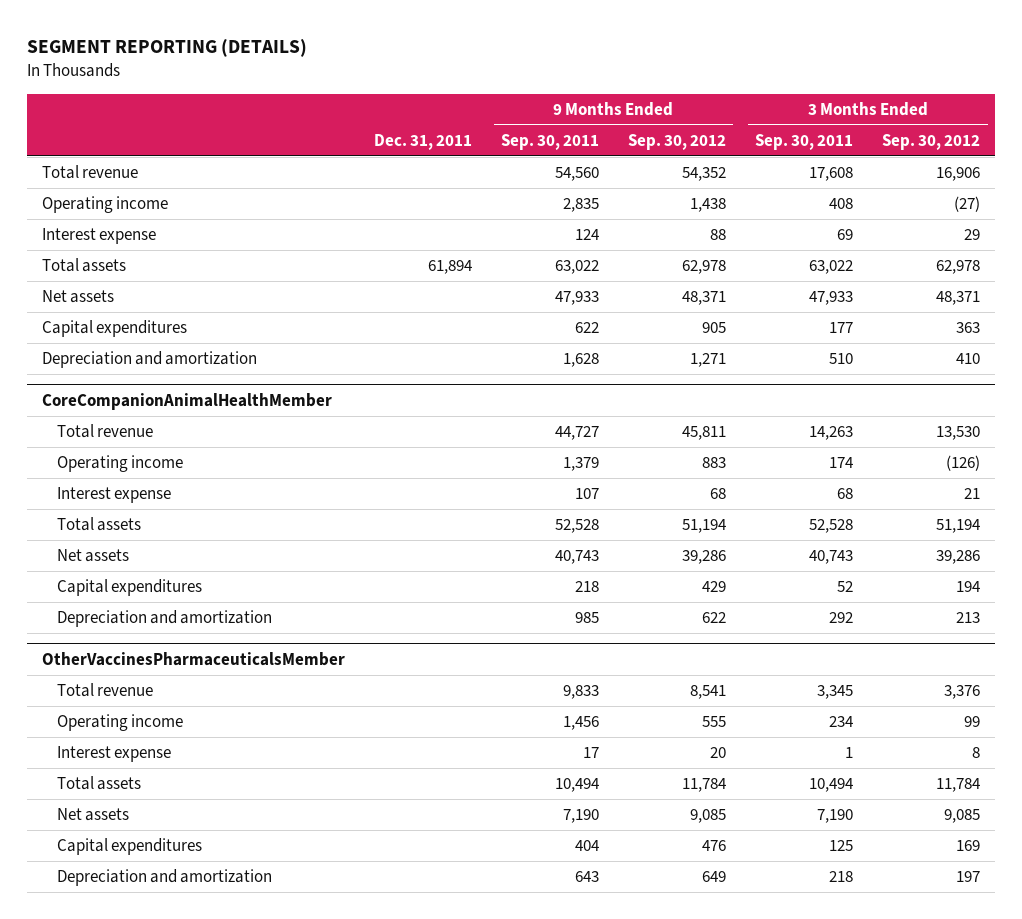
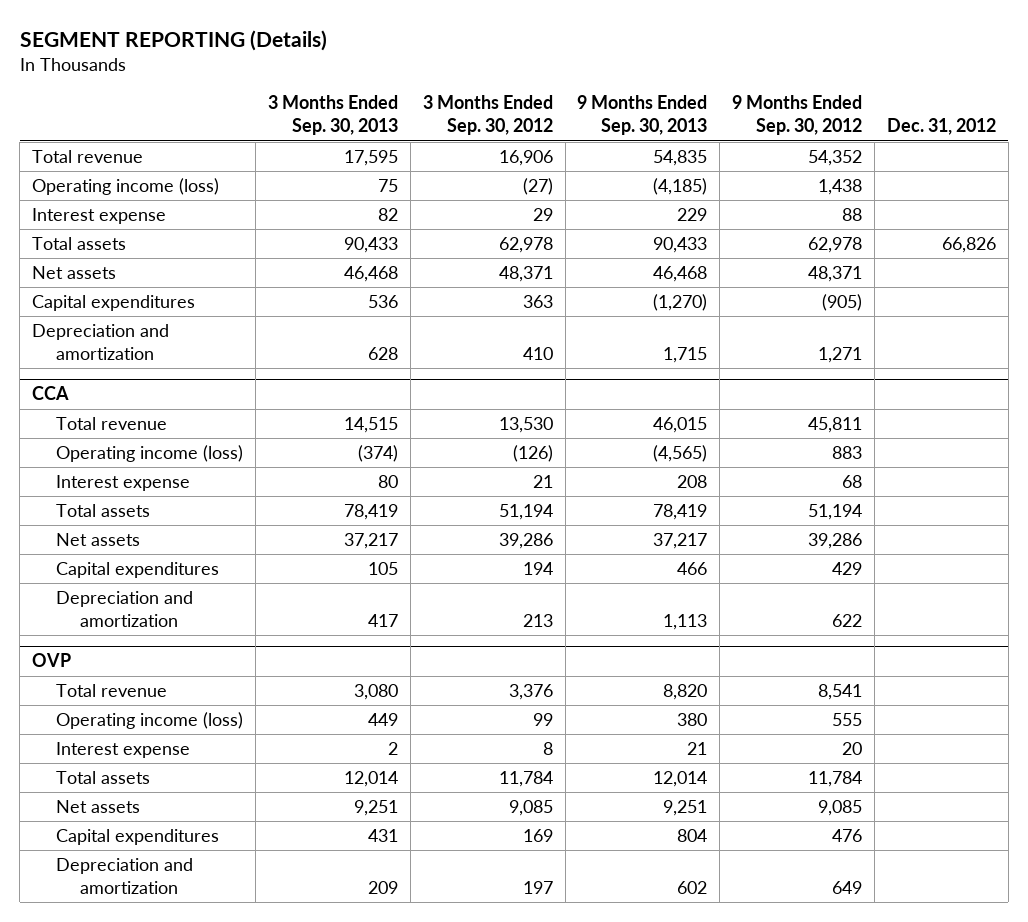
[26,39,307,58] SEGMENT REPORTING (DETAILS) -> [19,29,327,51] SEGMENT REPORTING (Details)
[373,133,472,150] Dec. 31, 2011 -> none
[500,133,599,150] Sep. 30, 2011 -> none
[755,133,854,150] Sep. 30, 2011 -> none
none -> [267,95,398,136] 3 Months Ended Sep. 30, 2013
none -> [577,95,708,136] 9 Months Ended Sep. 30, 2013
none -> [886,118,996,136] Dec. 31, 2012
[41,196,168,214] Operating income -> [31,177,219,195] Operating income (loss)
[702,322,727,334] 905 -> [822,293,863,311] (905)
[41,392,332,410] CoreCompanionAnimalHealthMember -> none
none -> [31,386,69,401] CCA
[56,455,183,473] Operating income -> [56,444,244,462] Operating income (loss)
[41,651,345,666] OtherVaccinesPharmaceuticalsMember -> none
none -> [31,653,71,668] OVP
[56,714,183,732] Operating income -> [56,711,244,729] Operating income (loss)

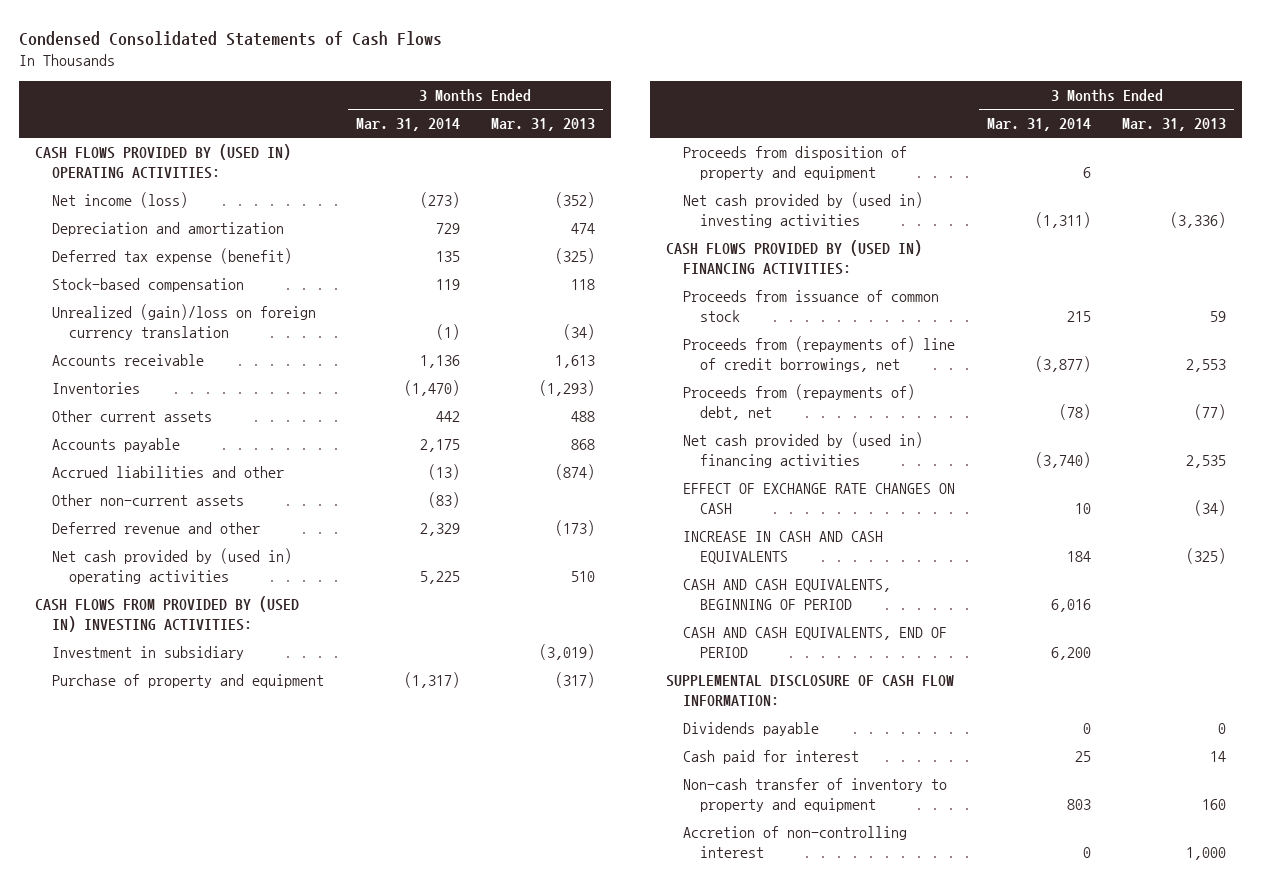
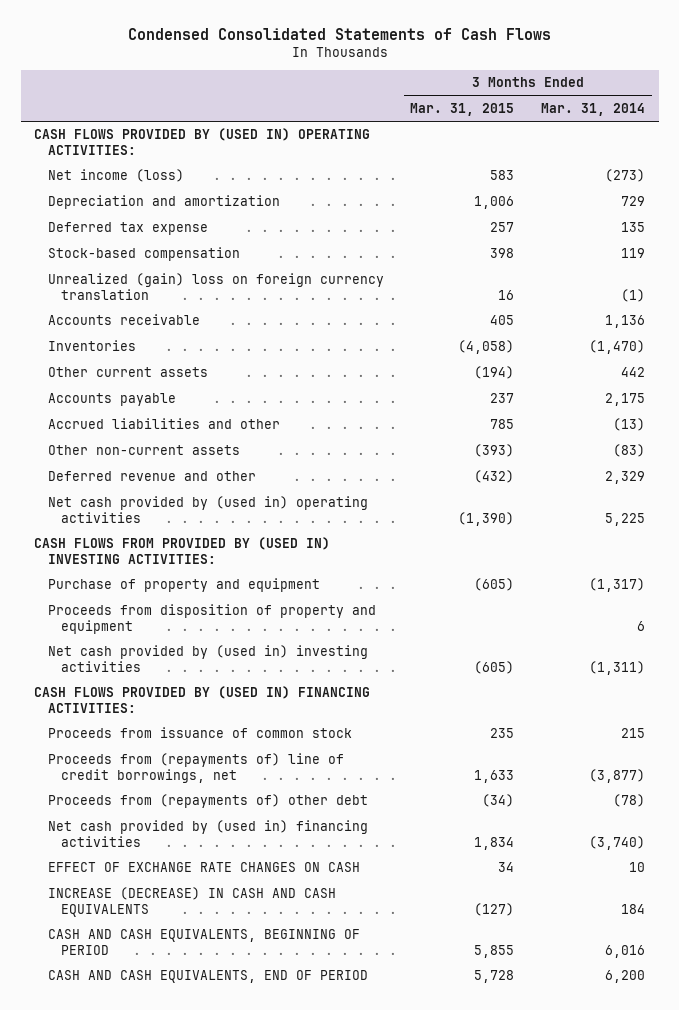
[491,118,596,132] Mar. 31, 2013 -> none
none -> [410,102,515,116] Mar. 31, 2015
[52,248,293,265] Deferred tax expense (benefit) -> [47,222,208,236] Deferred tax expense
[52,304,317,340] Unrealized (gain)/loss on foreign currency translation -> [47,273,384,301] Unrealized (gain) loss on foreign currency translation
[52,646,245,661] Investment in subsidiary -> none
[683,384,916,420] Proceeds from (repayments of) debt, net -> [47,794,368,809] Proceeds from (repayments of) other debt
[683,531,884,564] INCREASE IN CASH AND CASH EQUIVALENTS -> [47,887,336,918] INCREASE (DECREASE) IN CASH AND CASH EQUIVALENTS
[666,675,955,706] SUPPLEMENTAL DISCLOSURE OF CASH FLOW INFORMATION: -> none
[683,722,820,737] Dividends payable -> none
[683,750,860,765] Cash paid for interest -> none
[683,778,948,812] Non-cash transfer of inventory to property and equipment -> none
[683,826,908,858] Accretion of non-controlling interest -> none

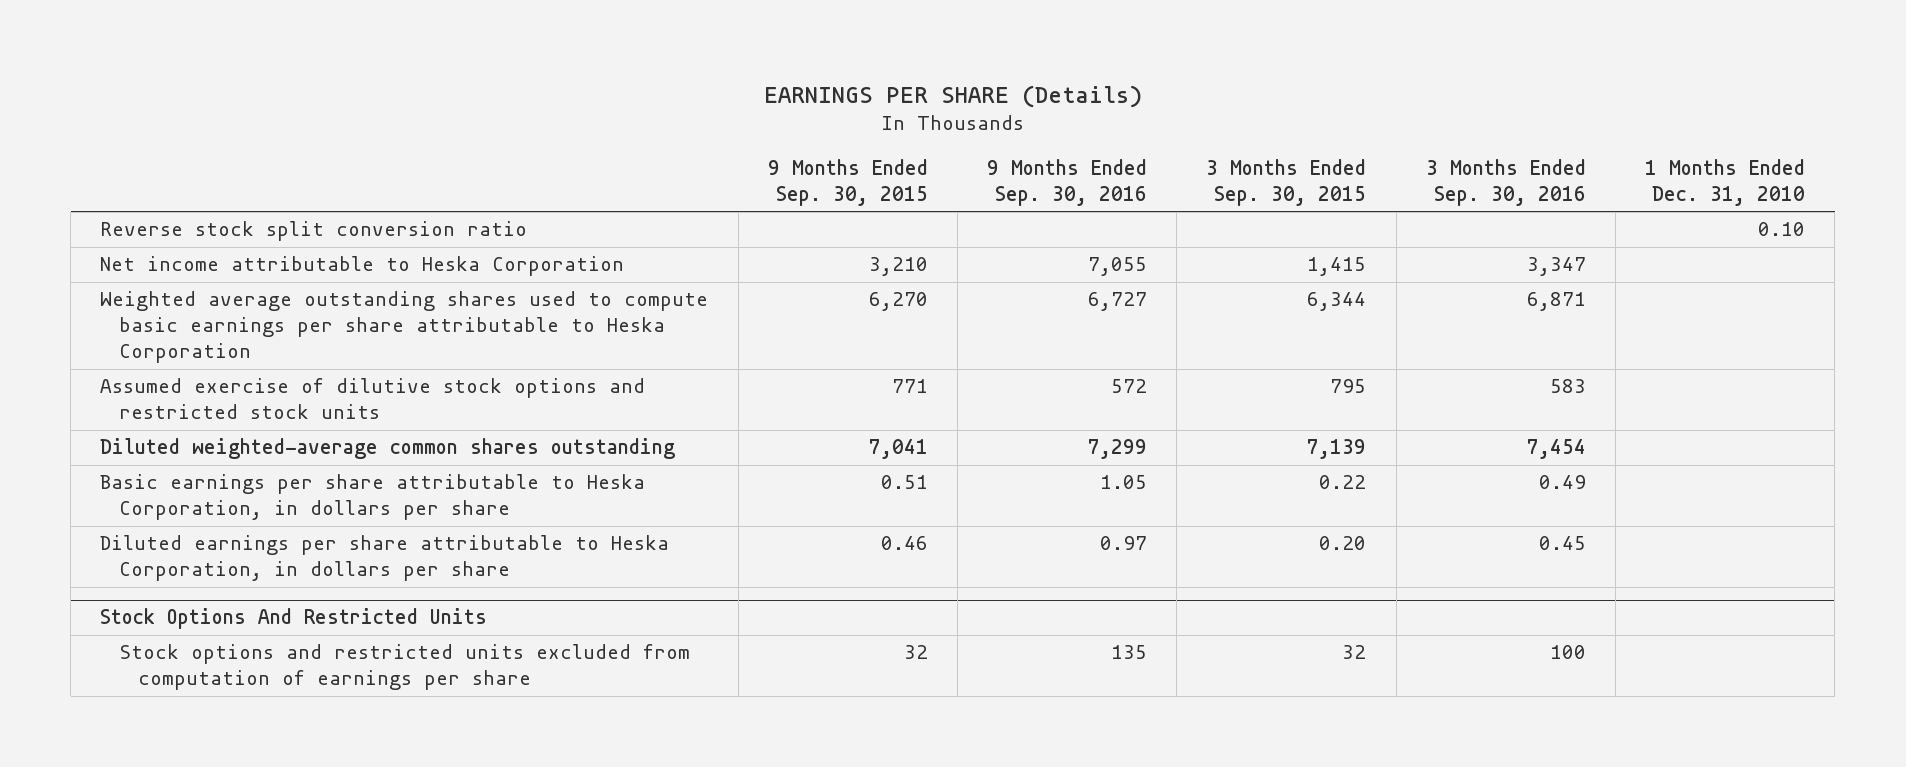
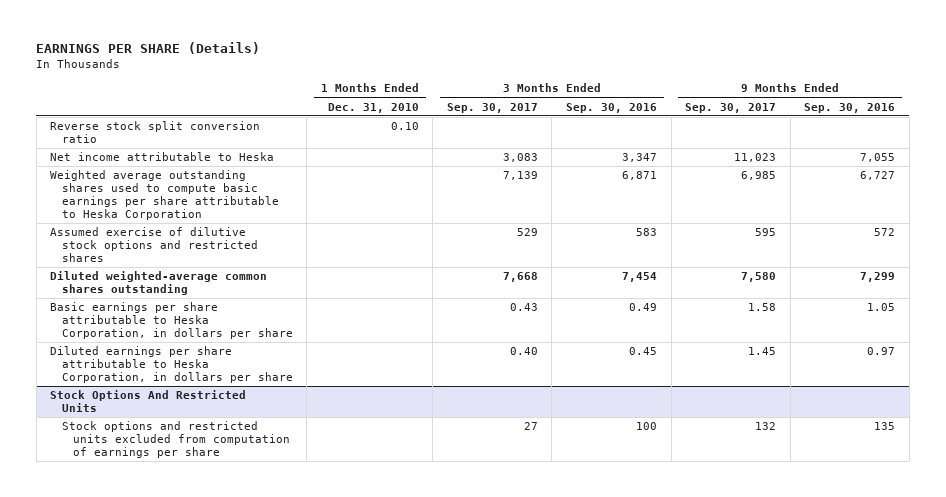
[767,158,928,206] 9 Months Ended Sep. 30, 2015 -> none
[1206,158,1367,206] 3 Months Ended Sep. 30, 2015 -> none
none -> [446,102,538,113] Sep. 30, 2017
none -> [685,102,777,113] Sep. 30, 2017
[100,256,625,277] Net income attributable to Heska Corporation -> [50,152,275,162] Net income attributable to Heska
[100,378,646,420] Assumed exercise of dilutive stock options and restricted stock units -> [50,227,258,263] Assumed exercise of dilutive stock options and restricted shares

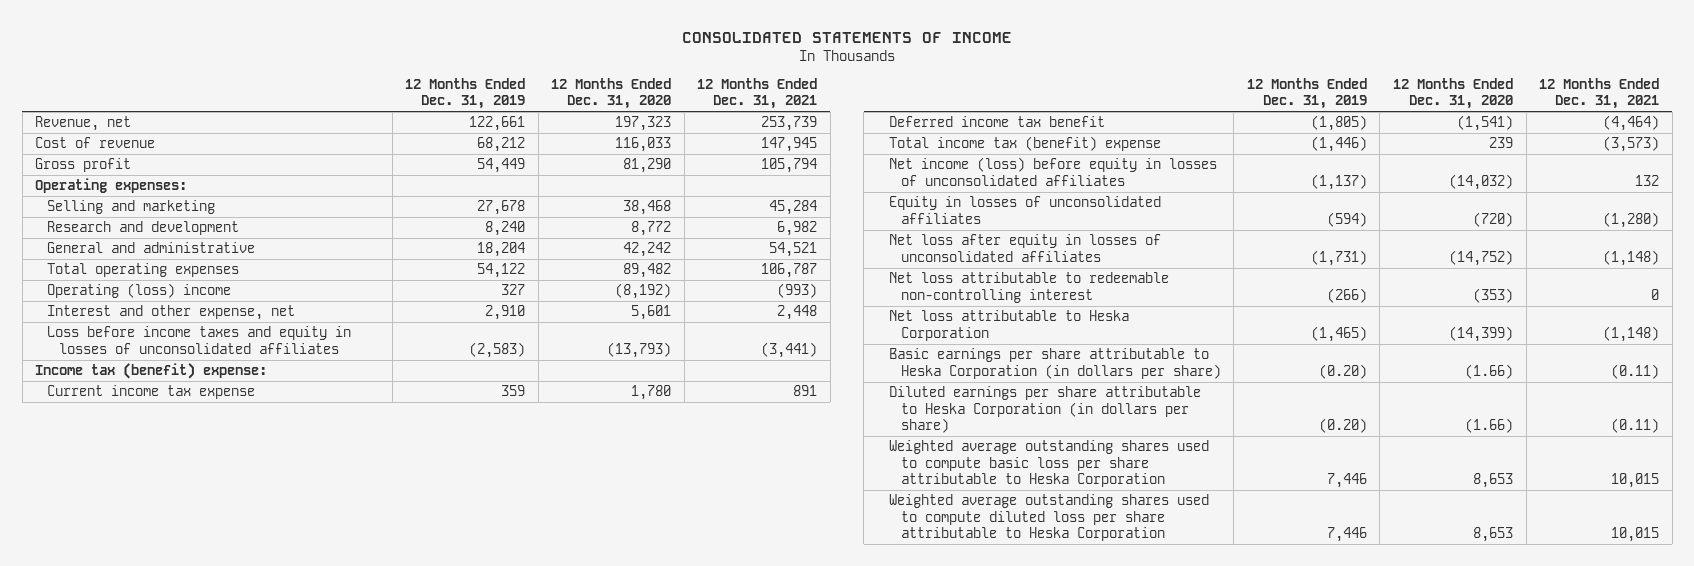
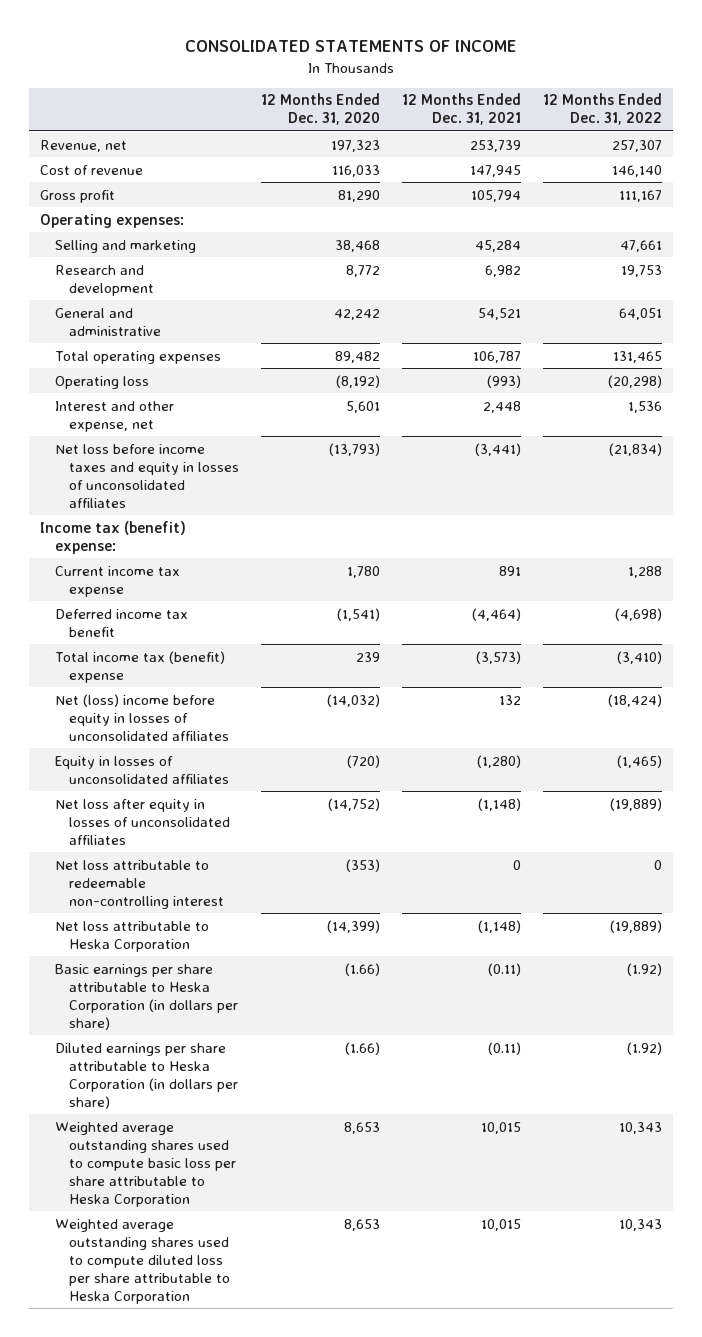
[405,78,526,110] 12 Months Ended Dec. 31, 2019 -> none
none -> [542,93,662,126] 12 Months Ended Dec. 31, 2022
[47,283,232,299] Operating (loss) income -> [54,375,149,389] Operating loss
[47,326,352,354] Loss before income taxes and equity in losses of unconsolidated affiliates -> [54,443,240,508] Net loss before income taxes and equity in losses of unconsolidated affiliates
[888,157,1217,186] Net income (loss) before equity in losses of unconsolidated affiliates -> [54,693,230,741] Net (loss) income before equity in losses of unconsolidated affiliates

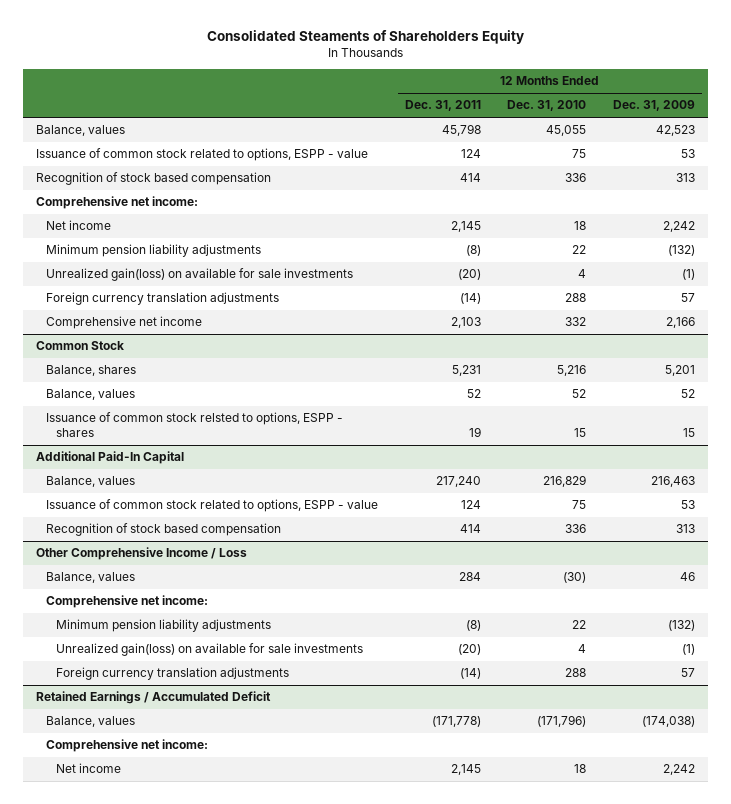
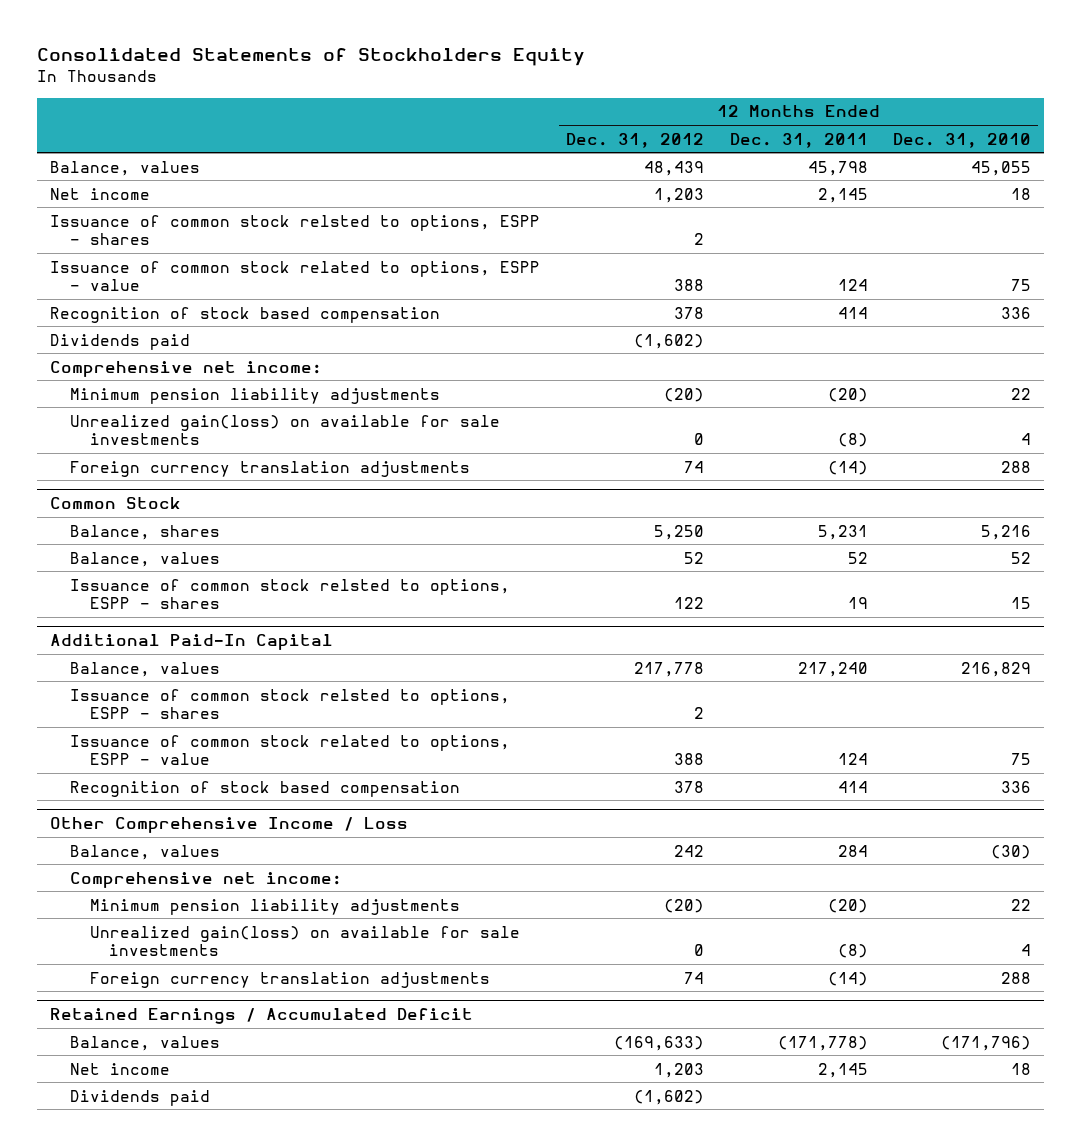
[206,30,524,45] Consolidated Steaments of Shareholders Equity -> [37,48,586,67] Consolidated Statements of Stockholders Equity
[612,100,695,112] Dec. 31, 2009 -> none
none -> [565,132,704,148] Dec. 31, 2012
[46,220,112,231] Net income -> [50,187,151,200] Net income
none -> [50,214,541,246] Issuance of common stock relsted to options, ESPP - shares
none -> [50,333,191,350] Dividends paid
[465,245,481,257] (8) -> [827,387,868,402] (20)
[457,269,481,281] (20) -> [837,433,868,448] (8)
[46,316,203,330] Comprehensive net income -> none
none -> [69,688,510,720] Issuance of common stock relsted to options, ESPP - shares
[465,620,481,632] (8) -> [827,898,868,913] (20)
[457,644,481,656] (20) -> [837,944,868,959] (8)
[46,739,209,753] Comprehensive net income: -> none
none -> [69,1089,210,1106] Dividends paid

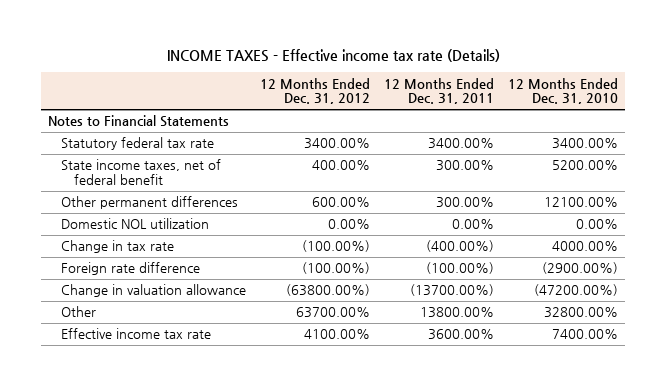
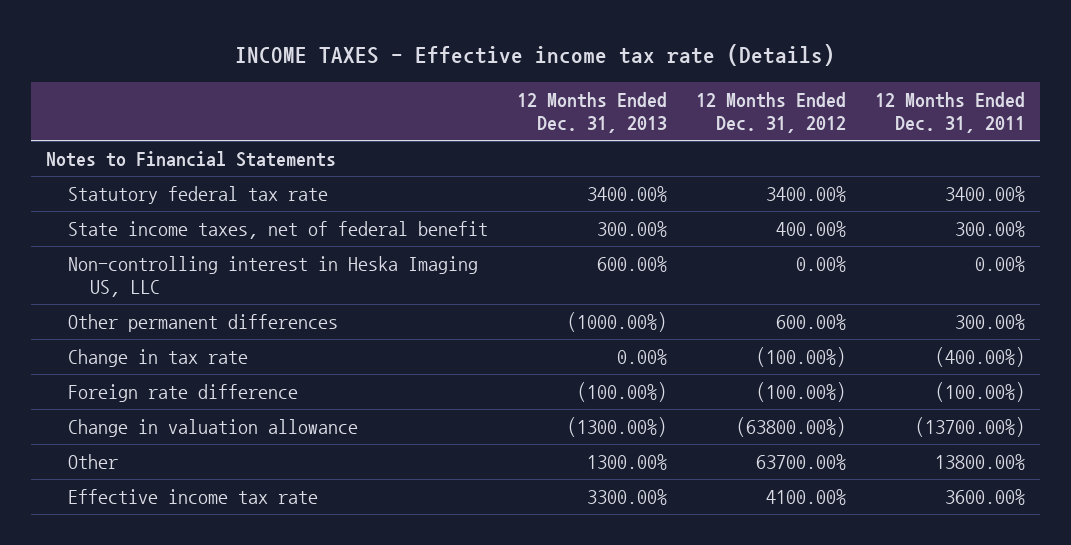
[508,77,619,105] 12 Months Ended Dec. 31, 2010 -> none
none -> [516,91,667,134] 12 Months Ended Dec. 31, 2013
none -> [67,255,478,298] Non-controlling interest in Heska Imaging US, LLC
[60,218,209,230] Domestic NOL utilization -> none

